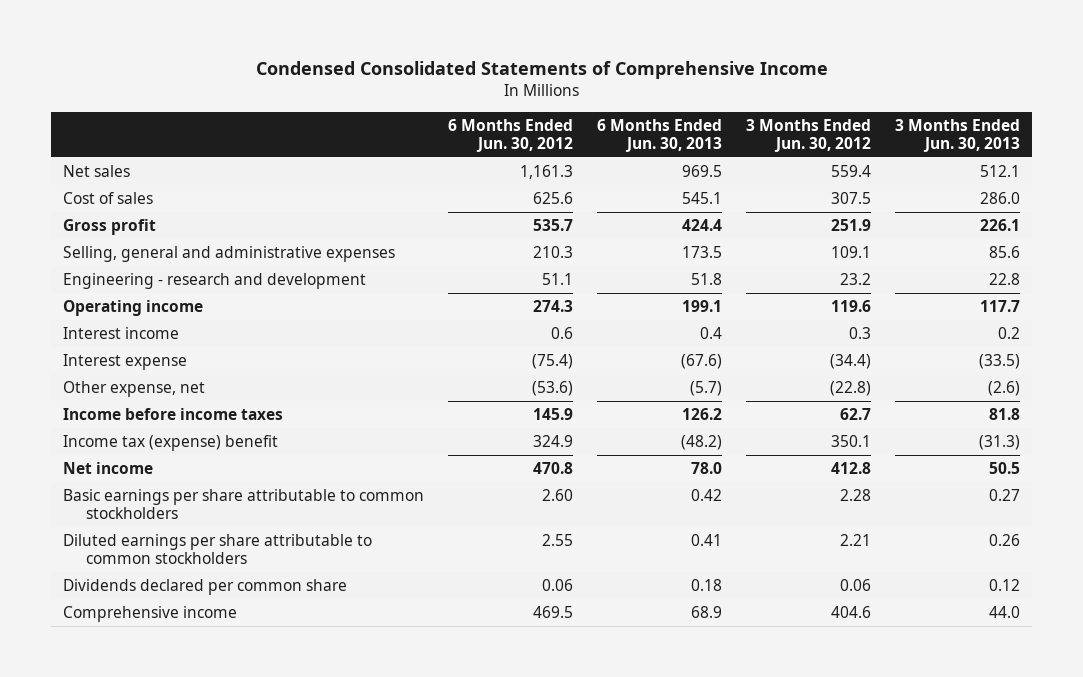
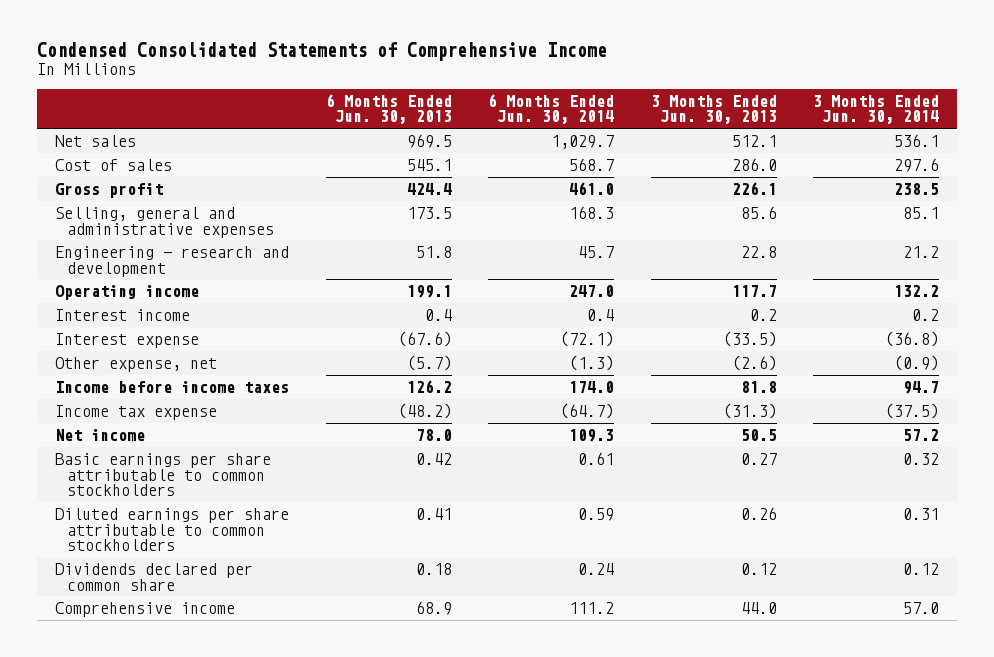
[448,118,574,153] 6 Months Ended Jun. 30, 2012 -> none
[745,118,871,153] 3 Months Ended Jun. 30, 2012 -> none
none -> [488,93,615,125] 6 Months Ended Jun. 30, 2014
none -> [813,94,940,125] 3 Months Ended Jun. 30, 2014
[63,434,279,451] Income tax (expense) benefit -> [54,404,217,420] Income tax expense

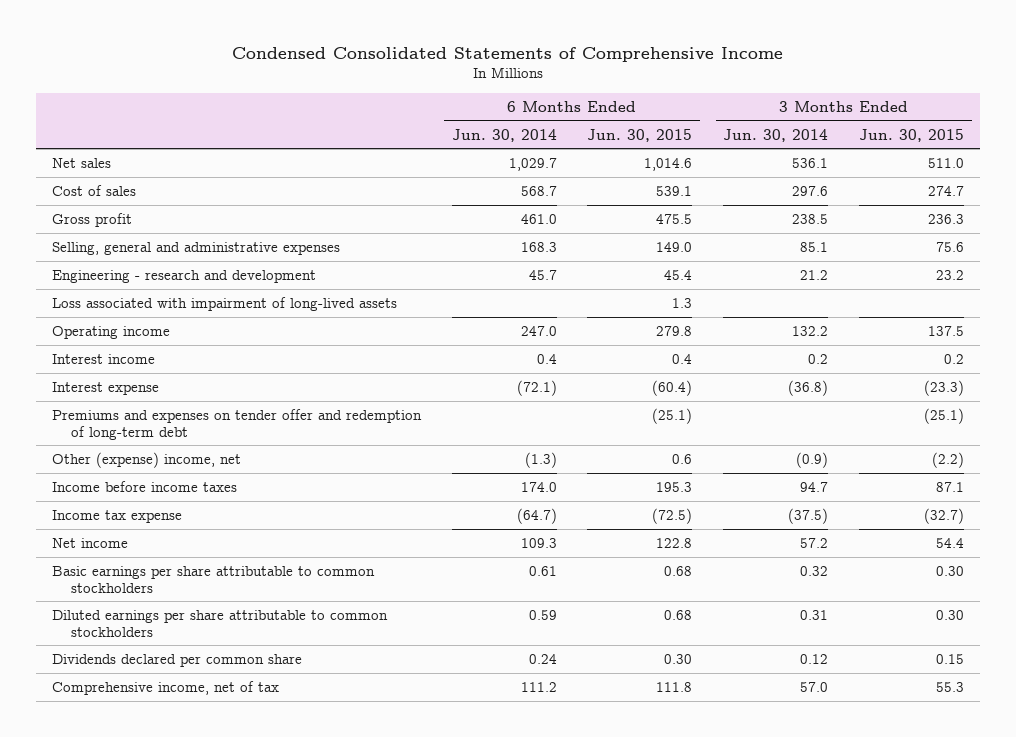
[325,93,452,125] 6 Months Ended Jun. 30, 2013 -> none
[650,94,777,125] 3 Months Ended Jun. 30, 2013 -> none
none -> [587,128,693,142] Jun. 30, 2015
none -> [859,128,965,142] Jun. 30, 2015
none -> [51,296,397,311] Loss associated with impairment of long-lived assets
none -> [51,408,422,440] Premiums and expenses on tender offer and redemption of long-term debt
[54,356,217,372] Other expense, net -> [51,451,241,468] Other (expense) income, net
[54,601,235,617] Comprehensive income -> [51,680,279,695] Comprehensive income, net of tax

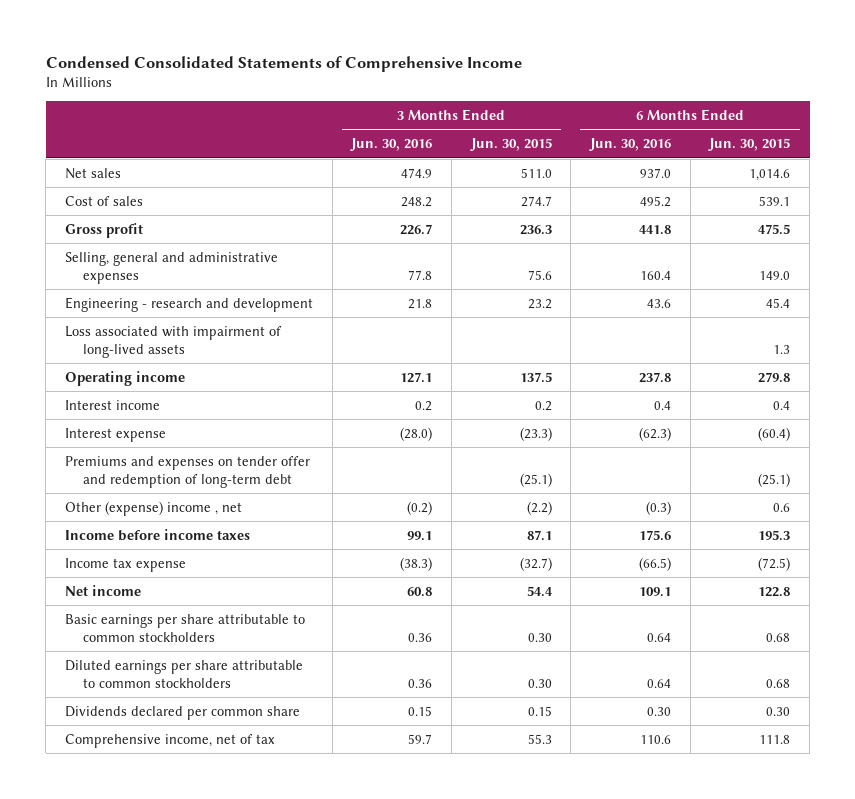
[451,128,557,142] Jun. 30, 2014 -> none
[723,128,829,142] Jun. 30, 2014 -> none
none -> [350,138,433,152] Jun. 30, 2016
none -> [589,138,672,152] Jun. 30, 2016
[51,451,241,468] Other (expense) income, net -> [64,500,242,516] Other (expense) income , net

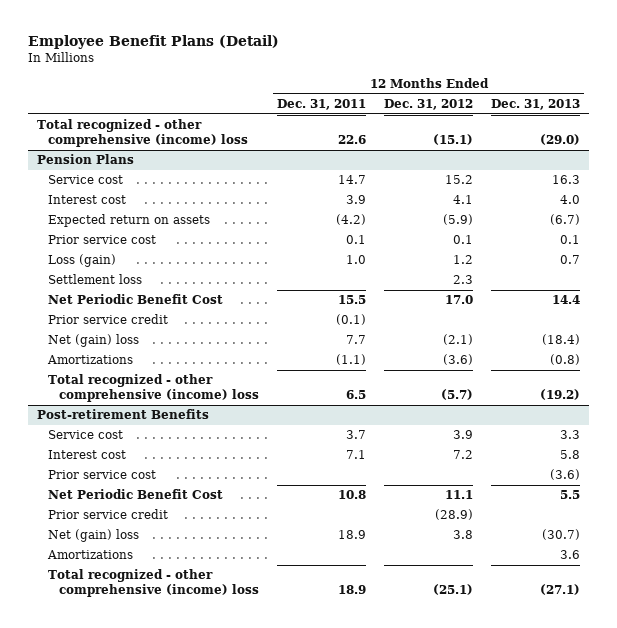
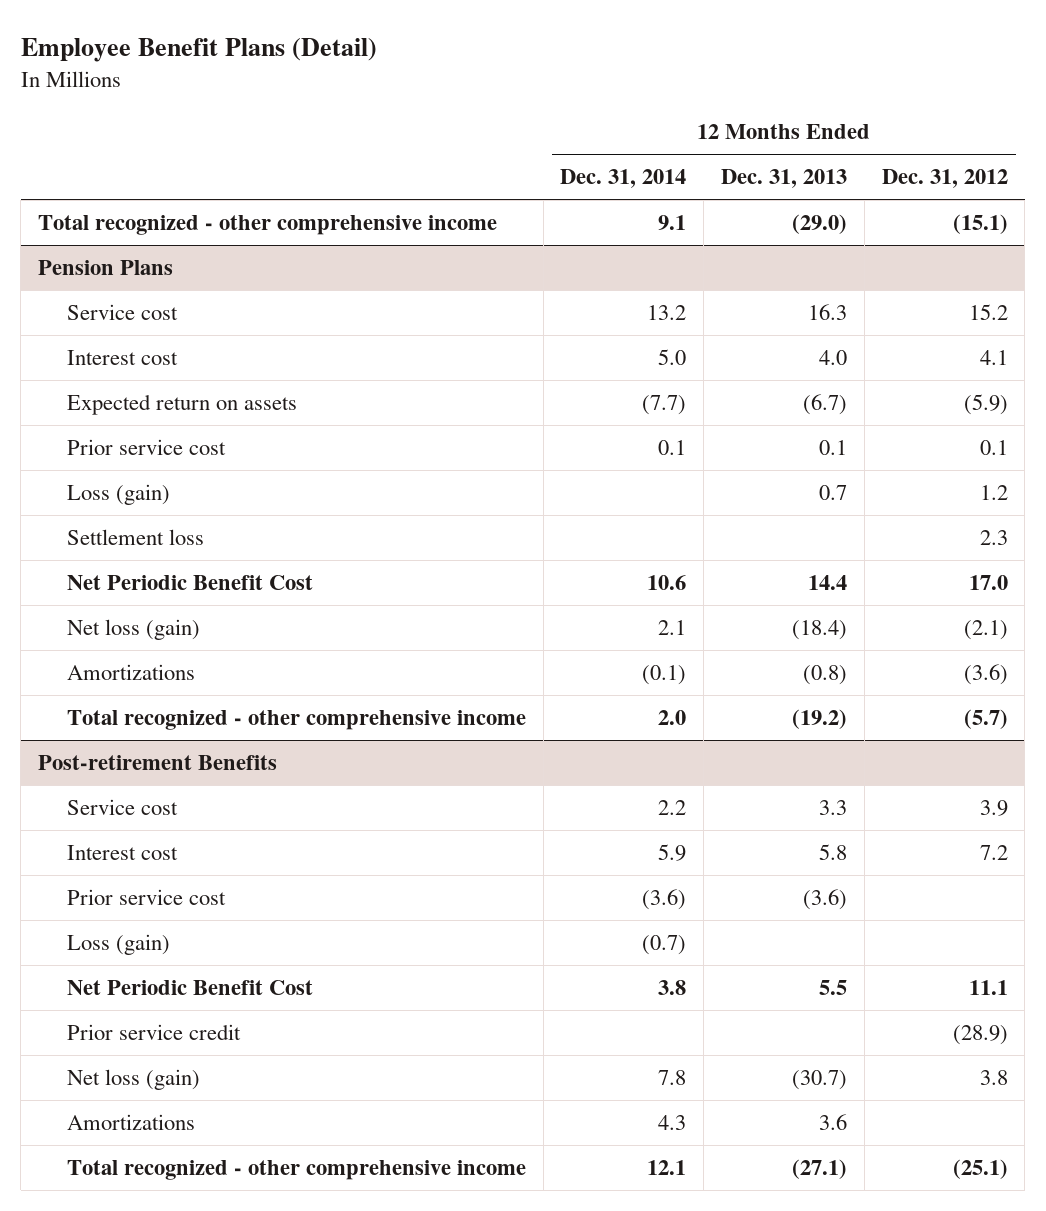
[277,98,367,110] Dec. 31, 2011 -> none
none -> [560,169,687,189] Dec. 31, 2014
[36,119,249,147] Total recognized - other comprehensive (income) loss -> [38,214,498,235] Total recognized - other comprehensive income
[48,314,169,325] Prior service credit -> none
[48,334,140,348] Net (gain) loss -> [66,618,200,640] Net loss (gain)
[48,374,260,402] Total recognized - other comprehensive (income) loss -> [66,709,526,730] Total recognized - other comprehensive income
none -> [66,933,170,955] Loss (gain)
[48,529,140,543] Net (gain) loss -> [66,1068,200,1090] Net loss (gain)
[48,569,260,597] Total recognized - other comprehensive (income) loss -> [66,1159,526,1180] Total recognized - other comprehensive income

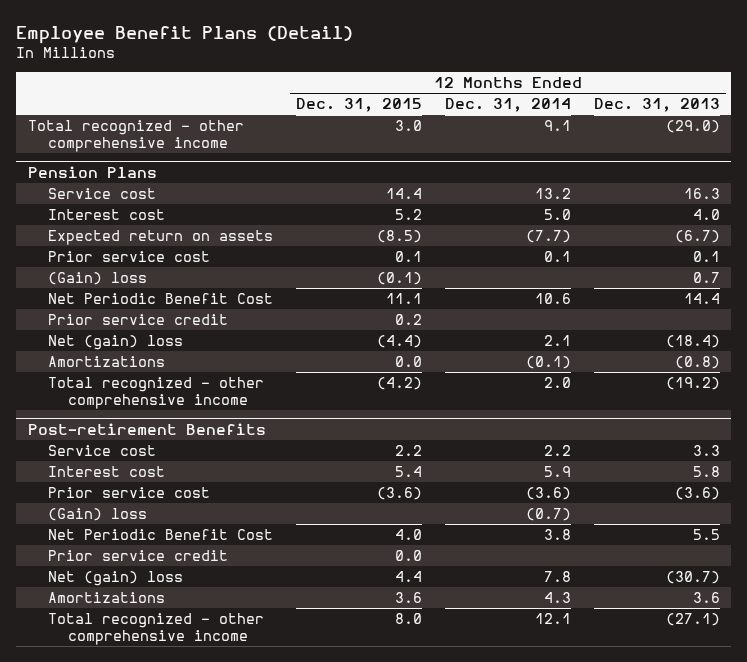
[881,169,1008,189] Dec. 31, 2012 -> none
none -> [295,98,422,113] Dec. 31, 2015
[66,528,204,545] Settlement loss -> none
[66,483,170,505] Loss (gain) -> [47,271,147,285] (Gain) loss
none -> [47,313,228,325] Prior service credit
[66,618,200,640] Net loss (gain) -> [47,334,183,350] Net (gain) loss
[66,933,170,955] Loss (gain) -> [47,507,147,521] (Gain) loss
[66,1068,200,1090] Net loss (gain) -> [47,570,183,586] Net (gain) loss

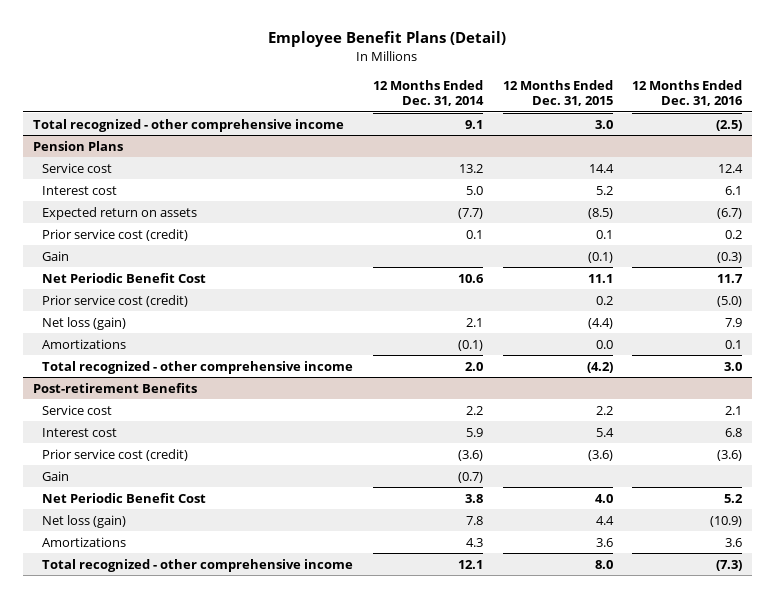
[593,98,720,113] Dec. 31, 2013 -> none
none -> [632,79,744,107] 12 Months Ended Dec. 31, 2016
[47,250,210,262] Prior service cost -> [42,228,189,241] Prior service cost (credit)
[47,271,147,285] (Gain) loss -> [42,250,70,261] Gain
[47,313,228,325] Prior service credit -> [42,294,189,307] Prior service cost (credit)
[47,334,183,350] Net (gain) loss -> [42,316,127,330] Net loss (gain)
[47,486,210,498] Prior service cost -> [42,448,189,461] Prior service cost (credit)
[47,507,147,521] (Gain) loss -> [42,470,70,481] Gain
[47,549,228,561] Prior service credit -> none
[47,570,183,586] Net (gain) loss -> [42,514,127,528] Net loss (gain)

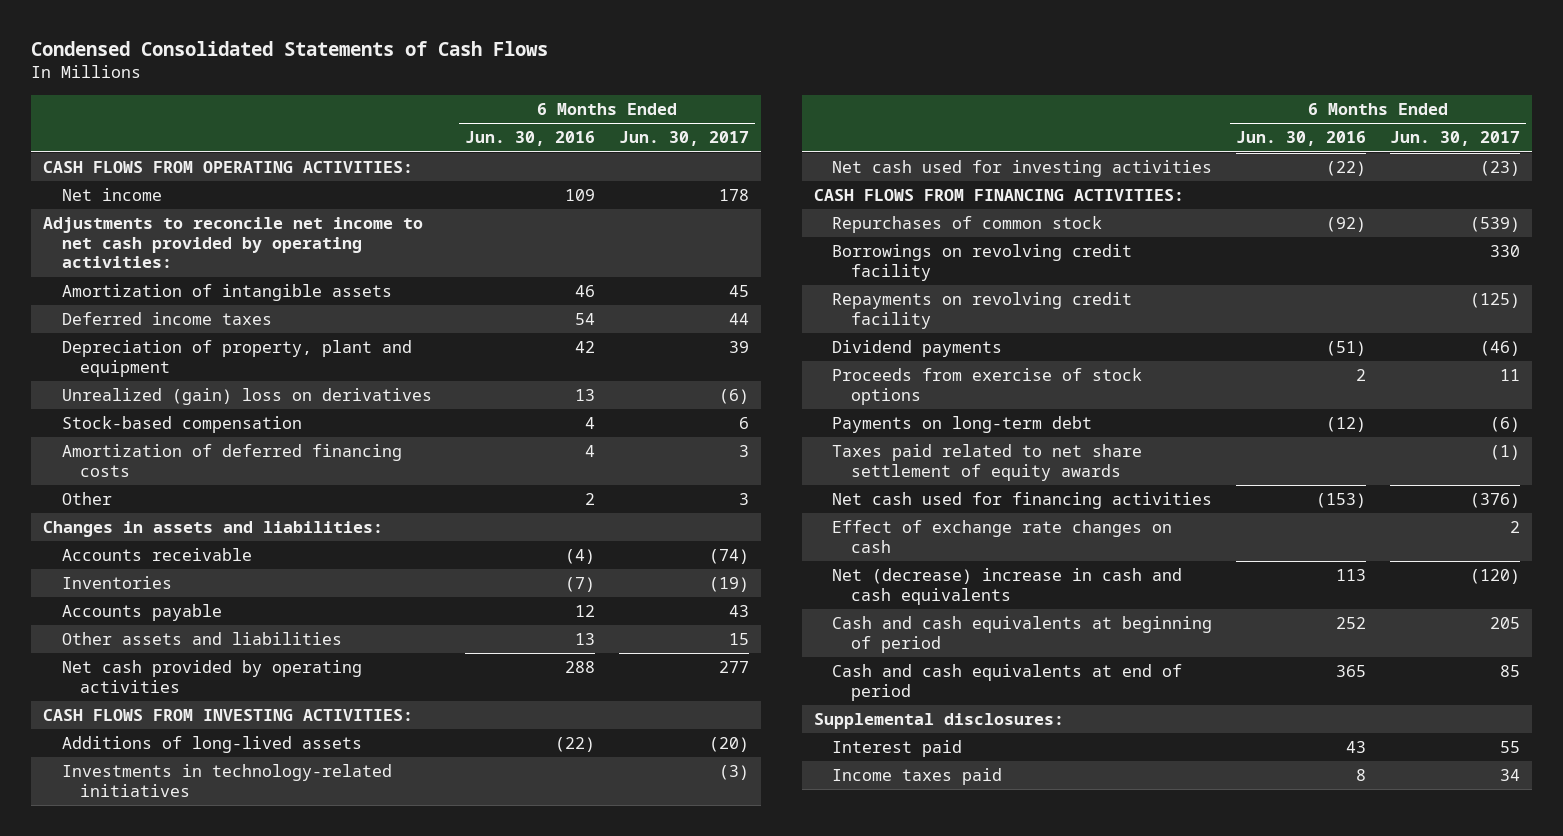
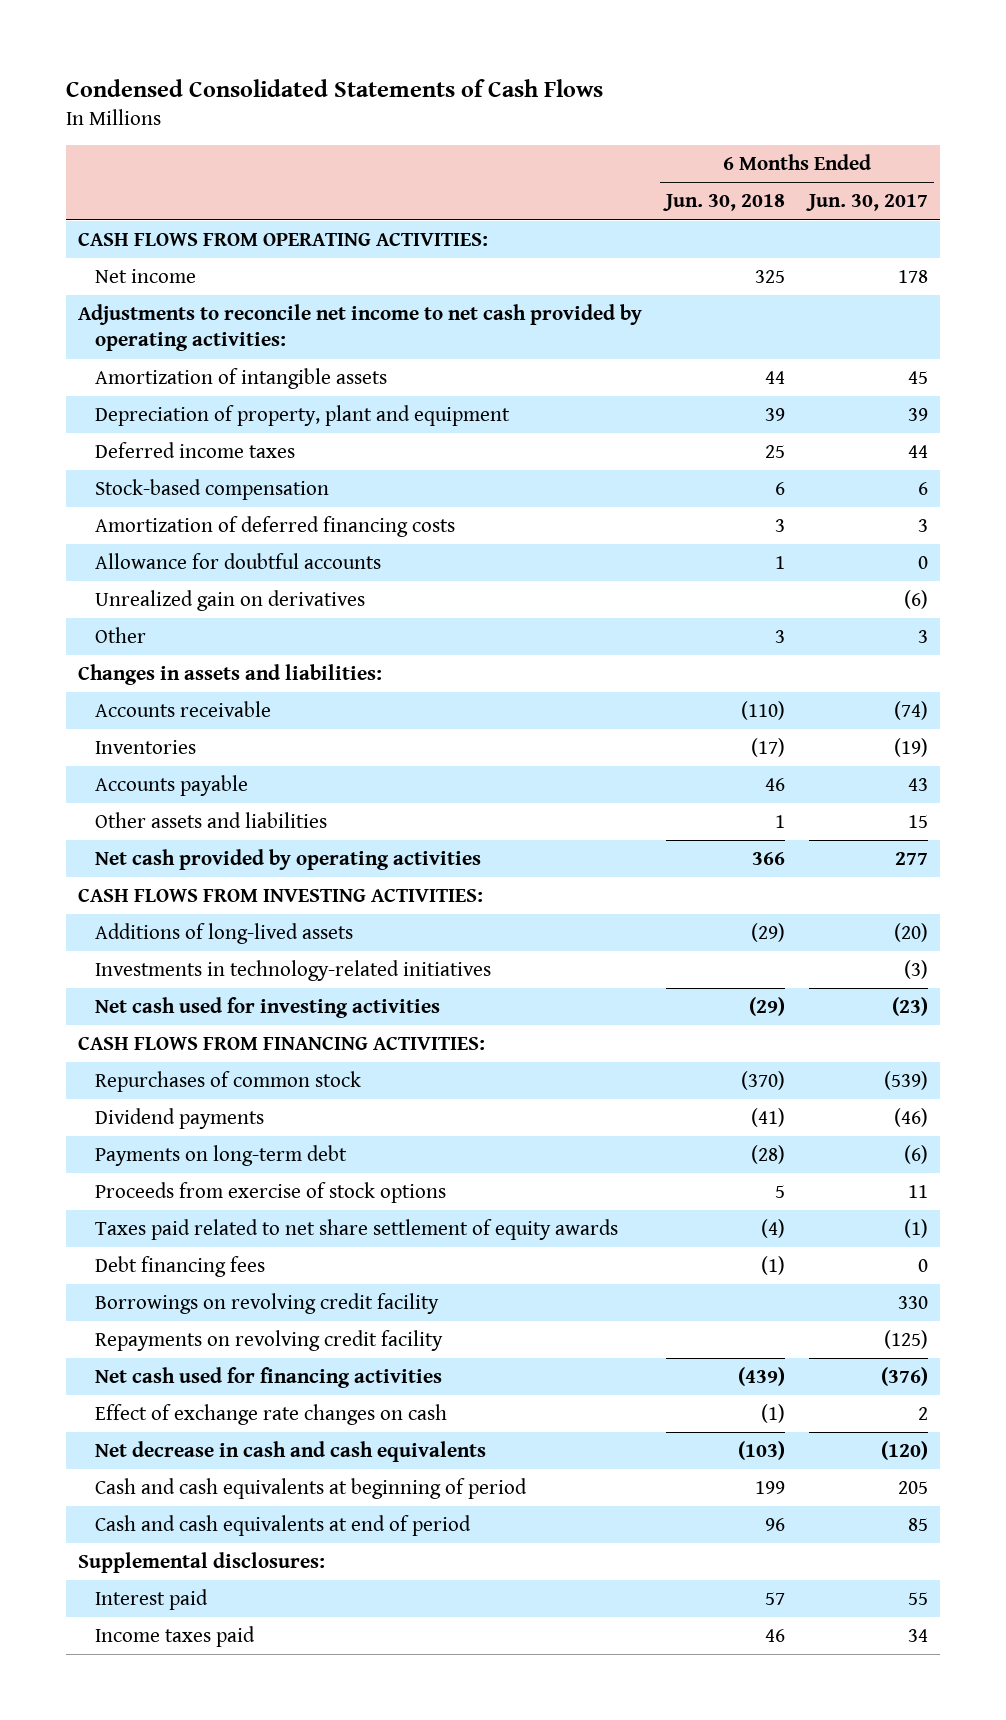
[465,131,596,147] Jun. 30, 2016 -> none
none -> [662,194,785,212] Jun. 30, 2018
[61,388,432,406] Unrealized (gain) loss on derivatives -> none
[61,312,272,326] Deferred income taxes -> [95,441,296,458] Deferred income taxes
none -> [95,552,382,569] Allowance for doubtful accounts
none -> [95,589,366,611] Unrealized gain on derivatives
[832,368,1143,405] Proceeds from exercise of stock options -> [95,1181,447,1203] Proceeds from exercise of stock options
none -> [95,1255,266,1277] Debt financing fees
[832,244,1133,281] Borrowings on revolving credit facility -> [95,1292,440,1314] Borrowings on revolving credit facility
[832,292,1133,329] Repayments on revolving credit facility -> [95,1329,444,1351] Repayments on revolving credit facility
[832,568,1183,605] Net (decrease) increase in cash and cash equivalents -> [95,1440,487,1462] Net decrease in cash and cash equivalents

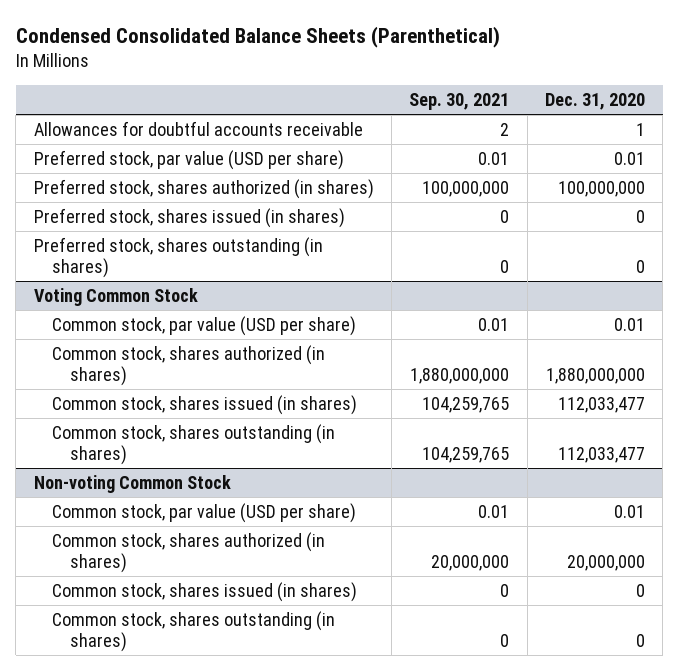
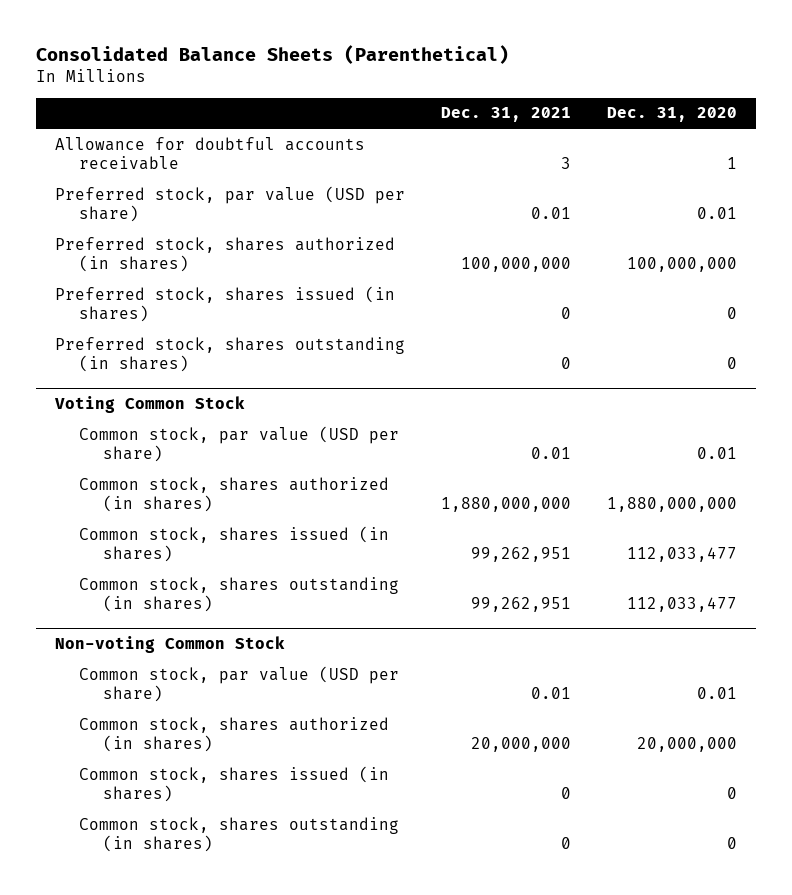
[15,26,500,49] Condensed Consolidated Balance Sheets (Parenthetical) -> [36,44,510,64] Consolidated Balance Sheets (Parenthetical)
[409,93,510,111] Sep. 30, 2021 -> none
none -> [440,107,571,123] Dec. 31, 2021
[33,120,363,136] Allowances for doubtful accounts receivable -> [54,136,365,170] Allowance for doubtful accounts receivable

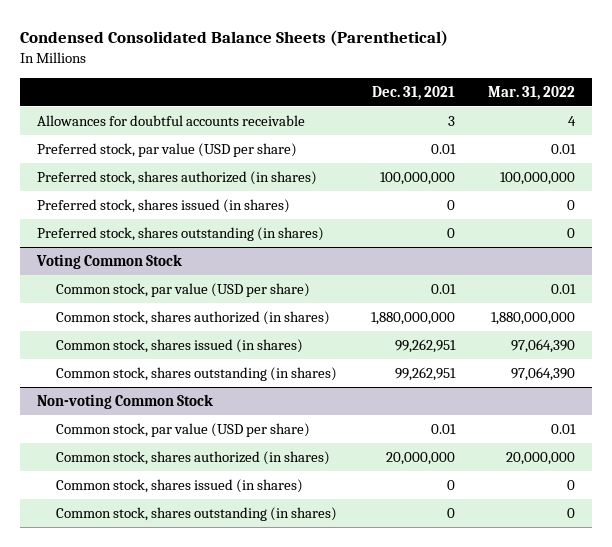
[36,44,510,64] Consolidated Balance Sheets (Parenthetical) -> [20,30,449,47] Condensed Consolidated Balance Sheets (Parenthetical)
[607,107,738,123] Dec. 31, 2020 -> none
none -> [488,85,576,100] Mar. 31, 2022
[54,136,365,170] Allowance for doubtful accounts receivable -> [36,114,305,126] Allowances for doubtful accounts receivable

